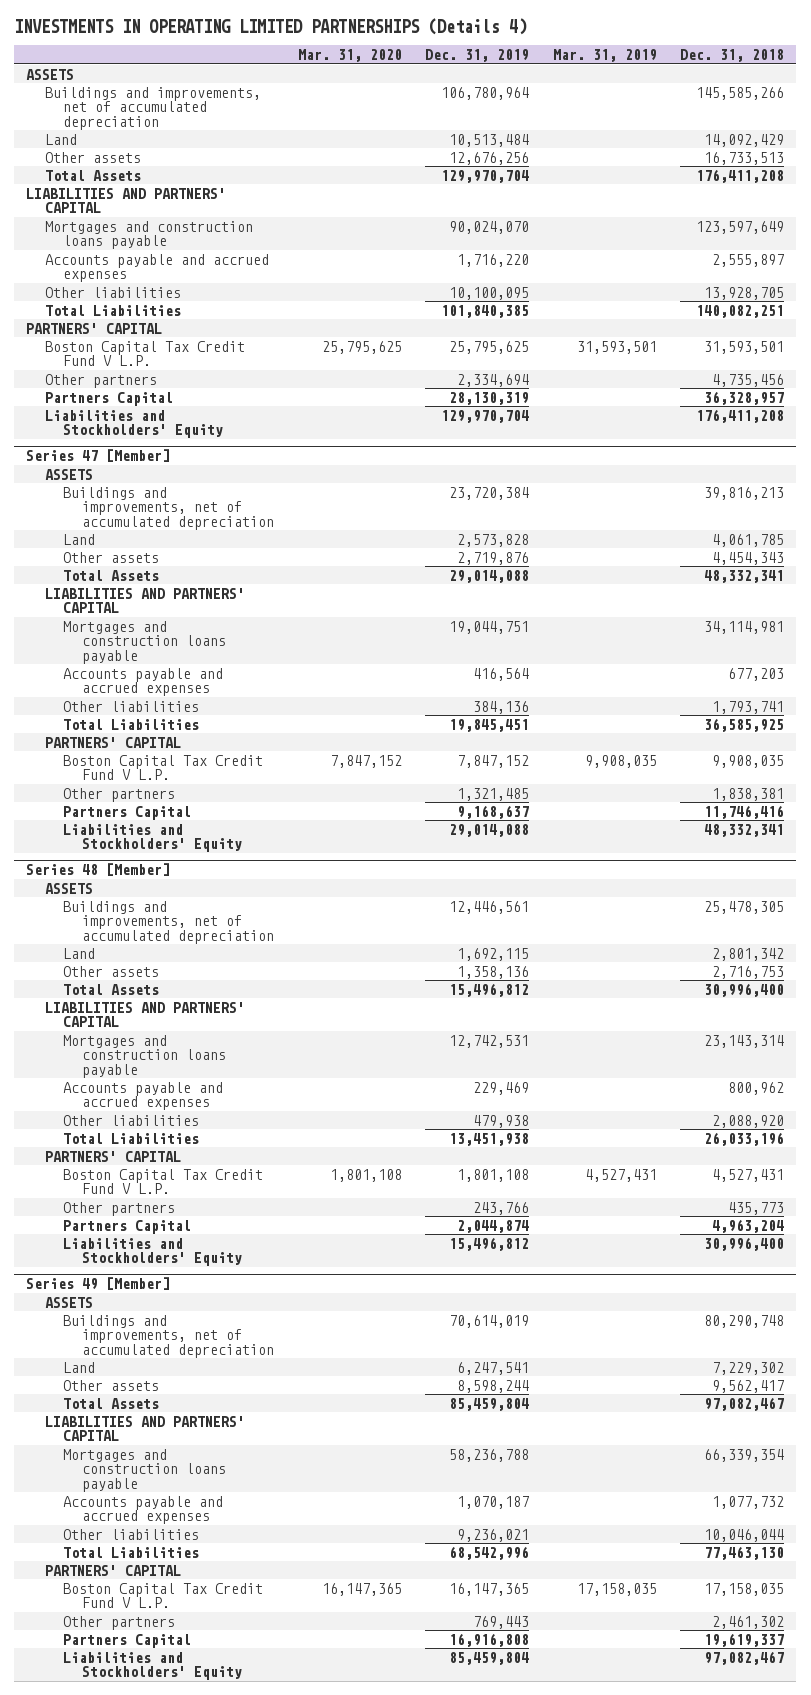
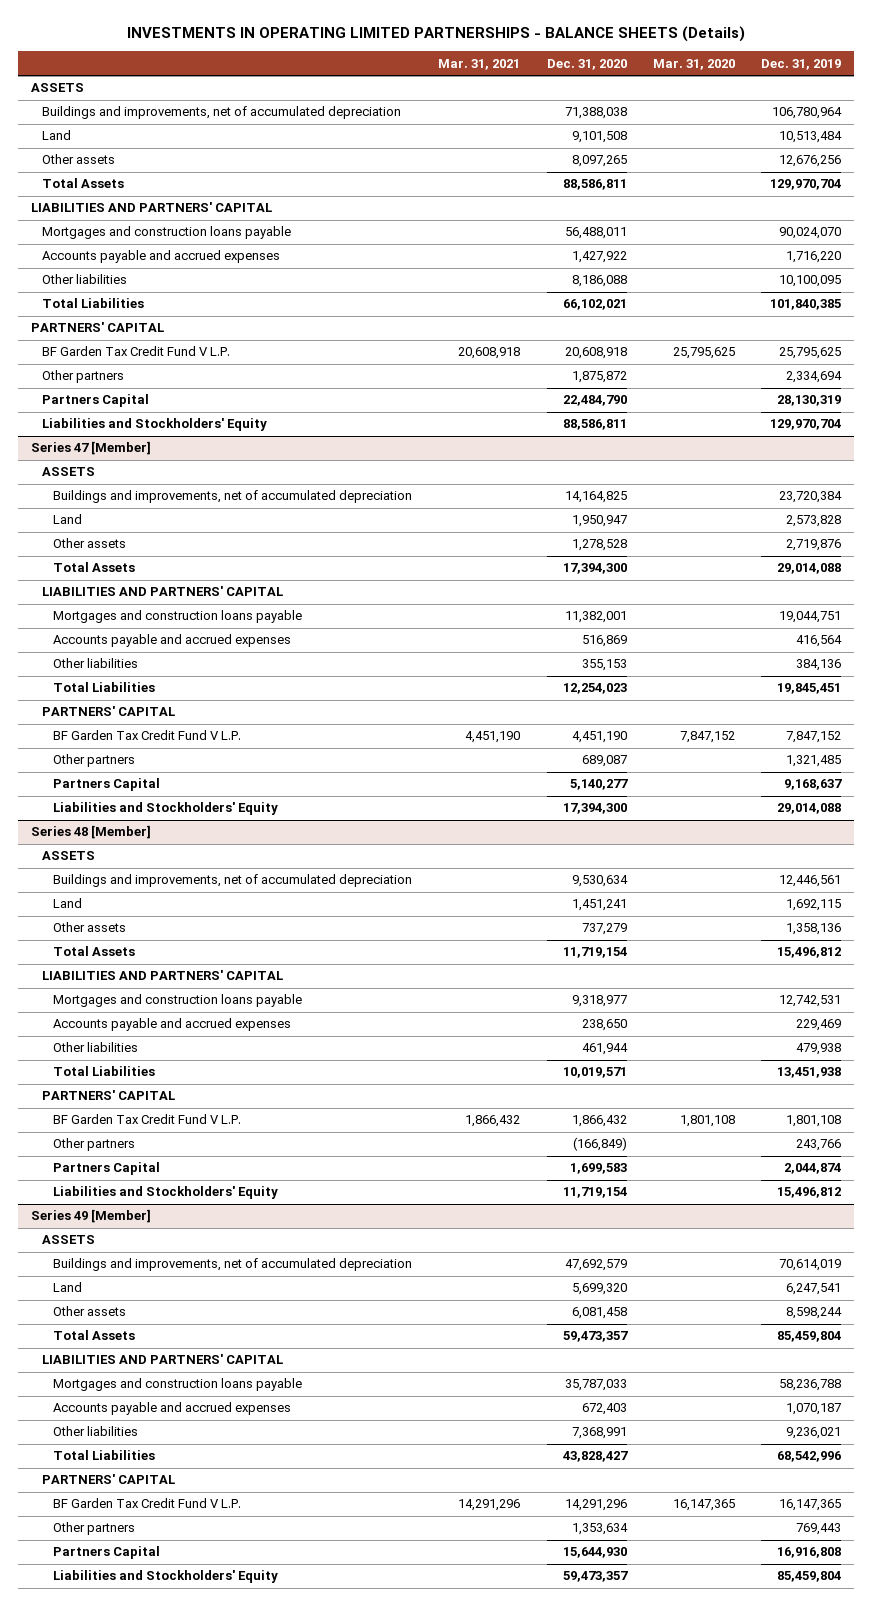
[14,18,528,36] INVESTMENTS IN OPERATING LIMITED PARTNERSHIPS (Details 4) -> [127,26,746,43] INVESTMENTS IN OPERATING LIMITED PARTNERSHIPS - BALANCE SHEETS (Details)
[552,49,657,63] Mar. 31, 2019 -> none
[680,49,785,63] Dec. 31, 2018 -> none
none -> [438,58,521,70] Mar. 31, 2021
none -> [546,58,627,70] Dec. 31, 2020
[44,340,245,367] Boston Capital Tax Credit Fund V L.P. -> [42,346,231,357] BF Garden Tax Credit Fund V L.P.
[63,754,264,781] Boston Capital Tax Credit Fund V L.P. -> [53,730,242,741] BF Garden Tax Credit Fund V L.P.
[63,1168,264,1195] Boston Capital Tax Credit Fund V L.P. -> [53,1114,242,1125] BF Garden Tax Credit Fund V L.P.
[63,1582,264,1609] Boston Capital Tax Credit Fund V L.P. -> [53,1498,242,1509] BF Garden Tax Credit Fund V L.P.

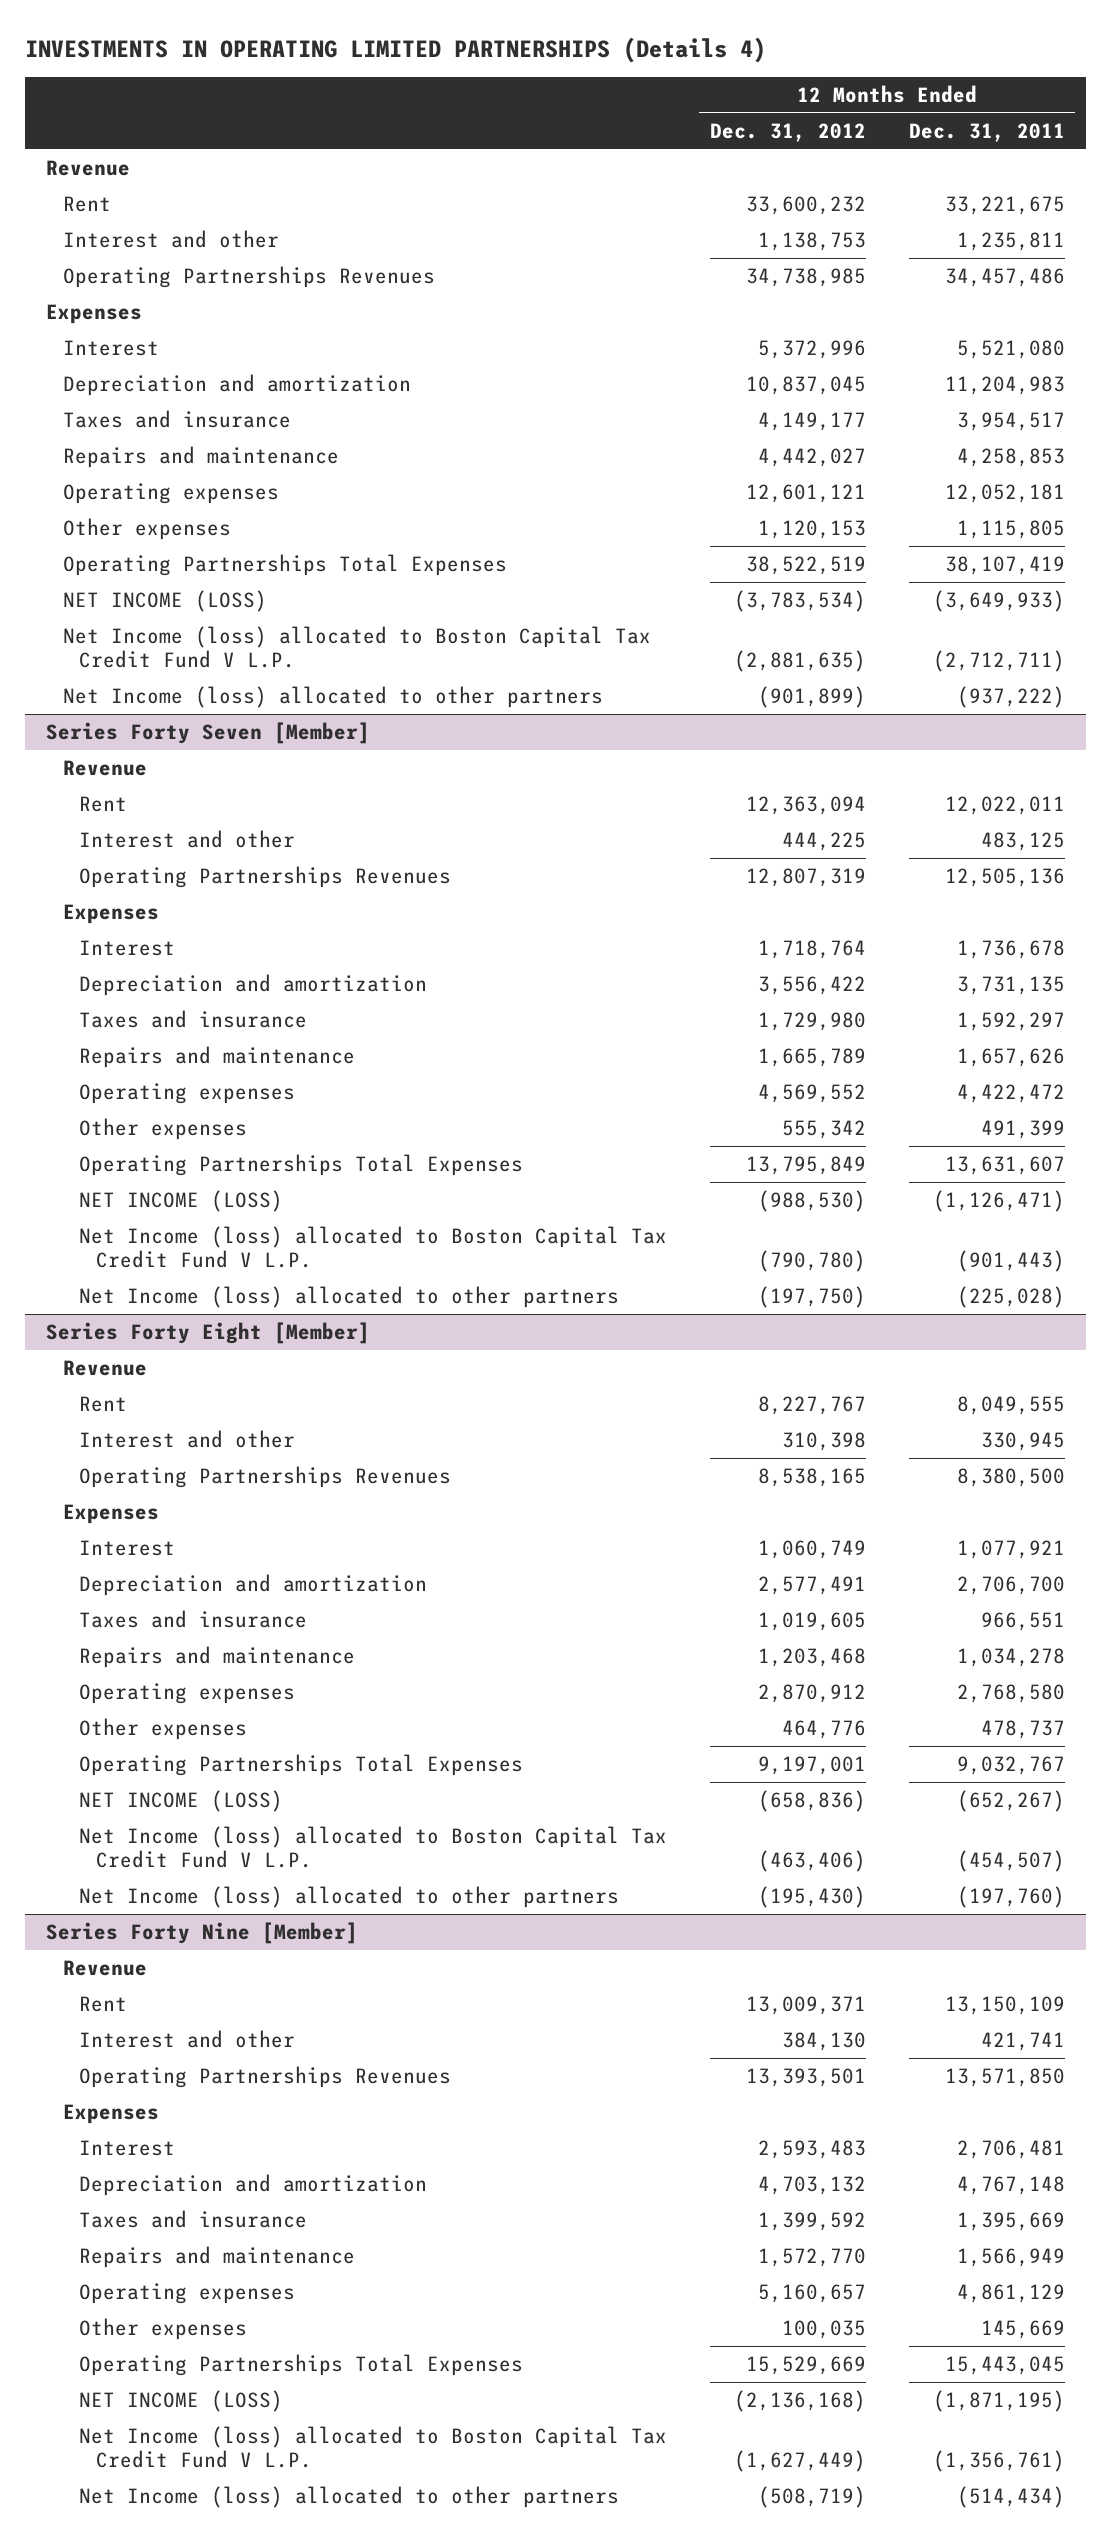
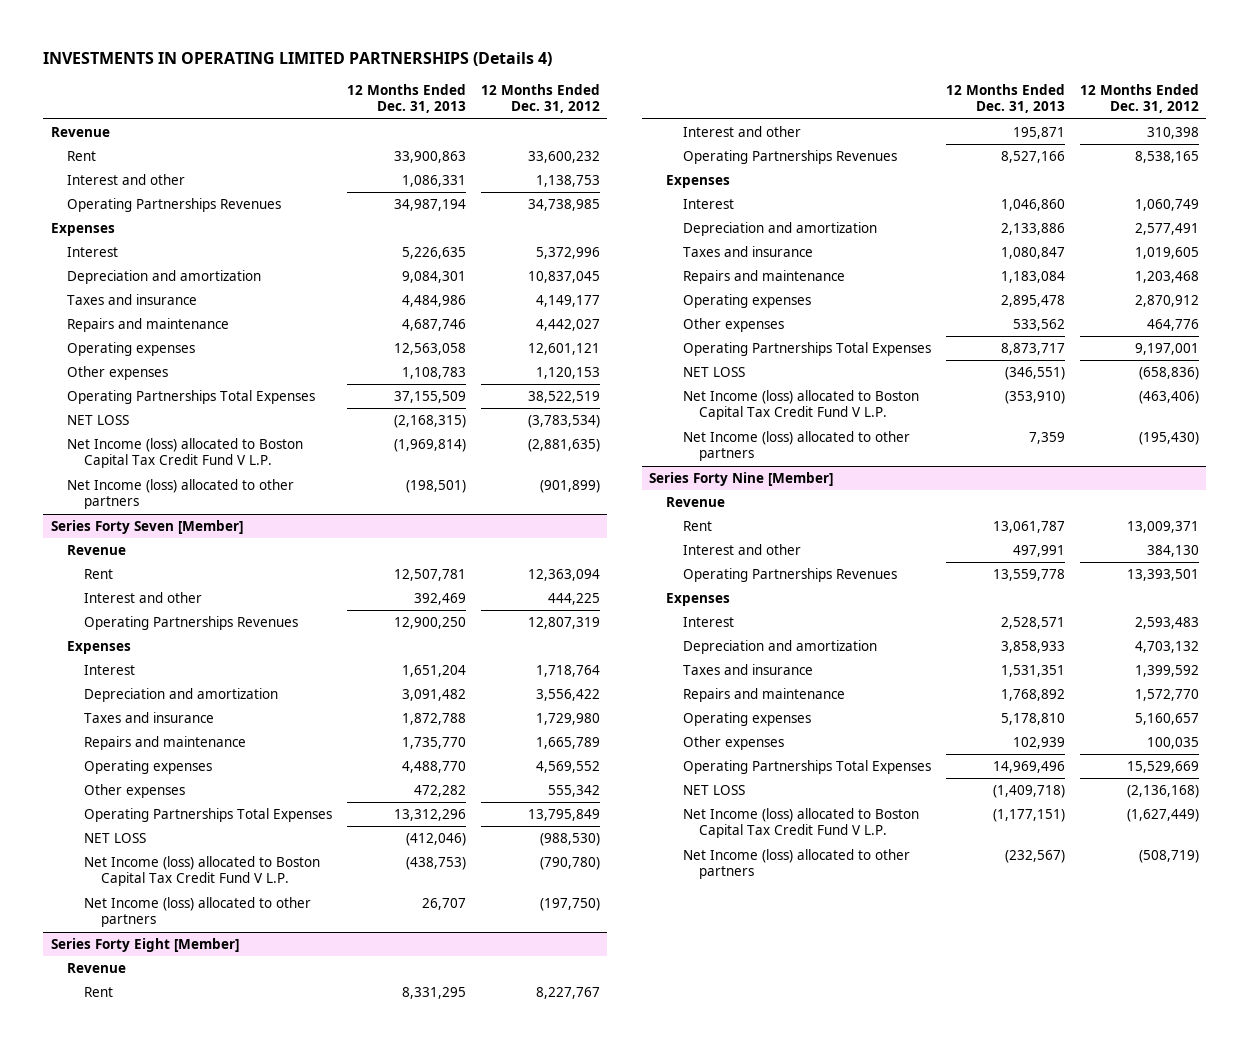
[908,122,1065,142] Dec. 31, 2011 -> none
none -> [346,84,466,114] 12 Months Ended Dec. 31, 2013
[62,589,267,612] NET INCOME (LOSS) -> [67,415,130,426] NET LOSS
[79,1189,284,1212] NET INCOME (LOSS) -> [84,833,147,844] NET LOSS
[79,1789,284,1812] NET INCOME (LOSS) -> [682,367,745,378] NET LOSS
[79,2389,284,2412] NET INCOME (LOSS) -> [682,785,745,796] NET LOSS

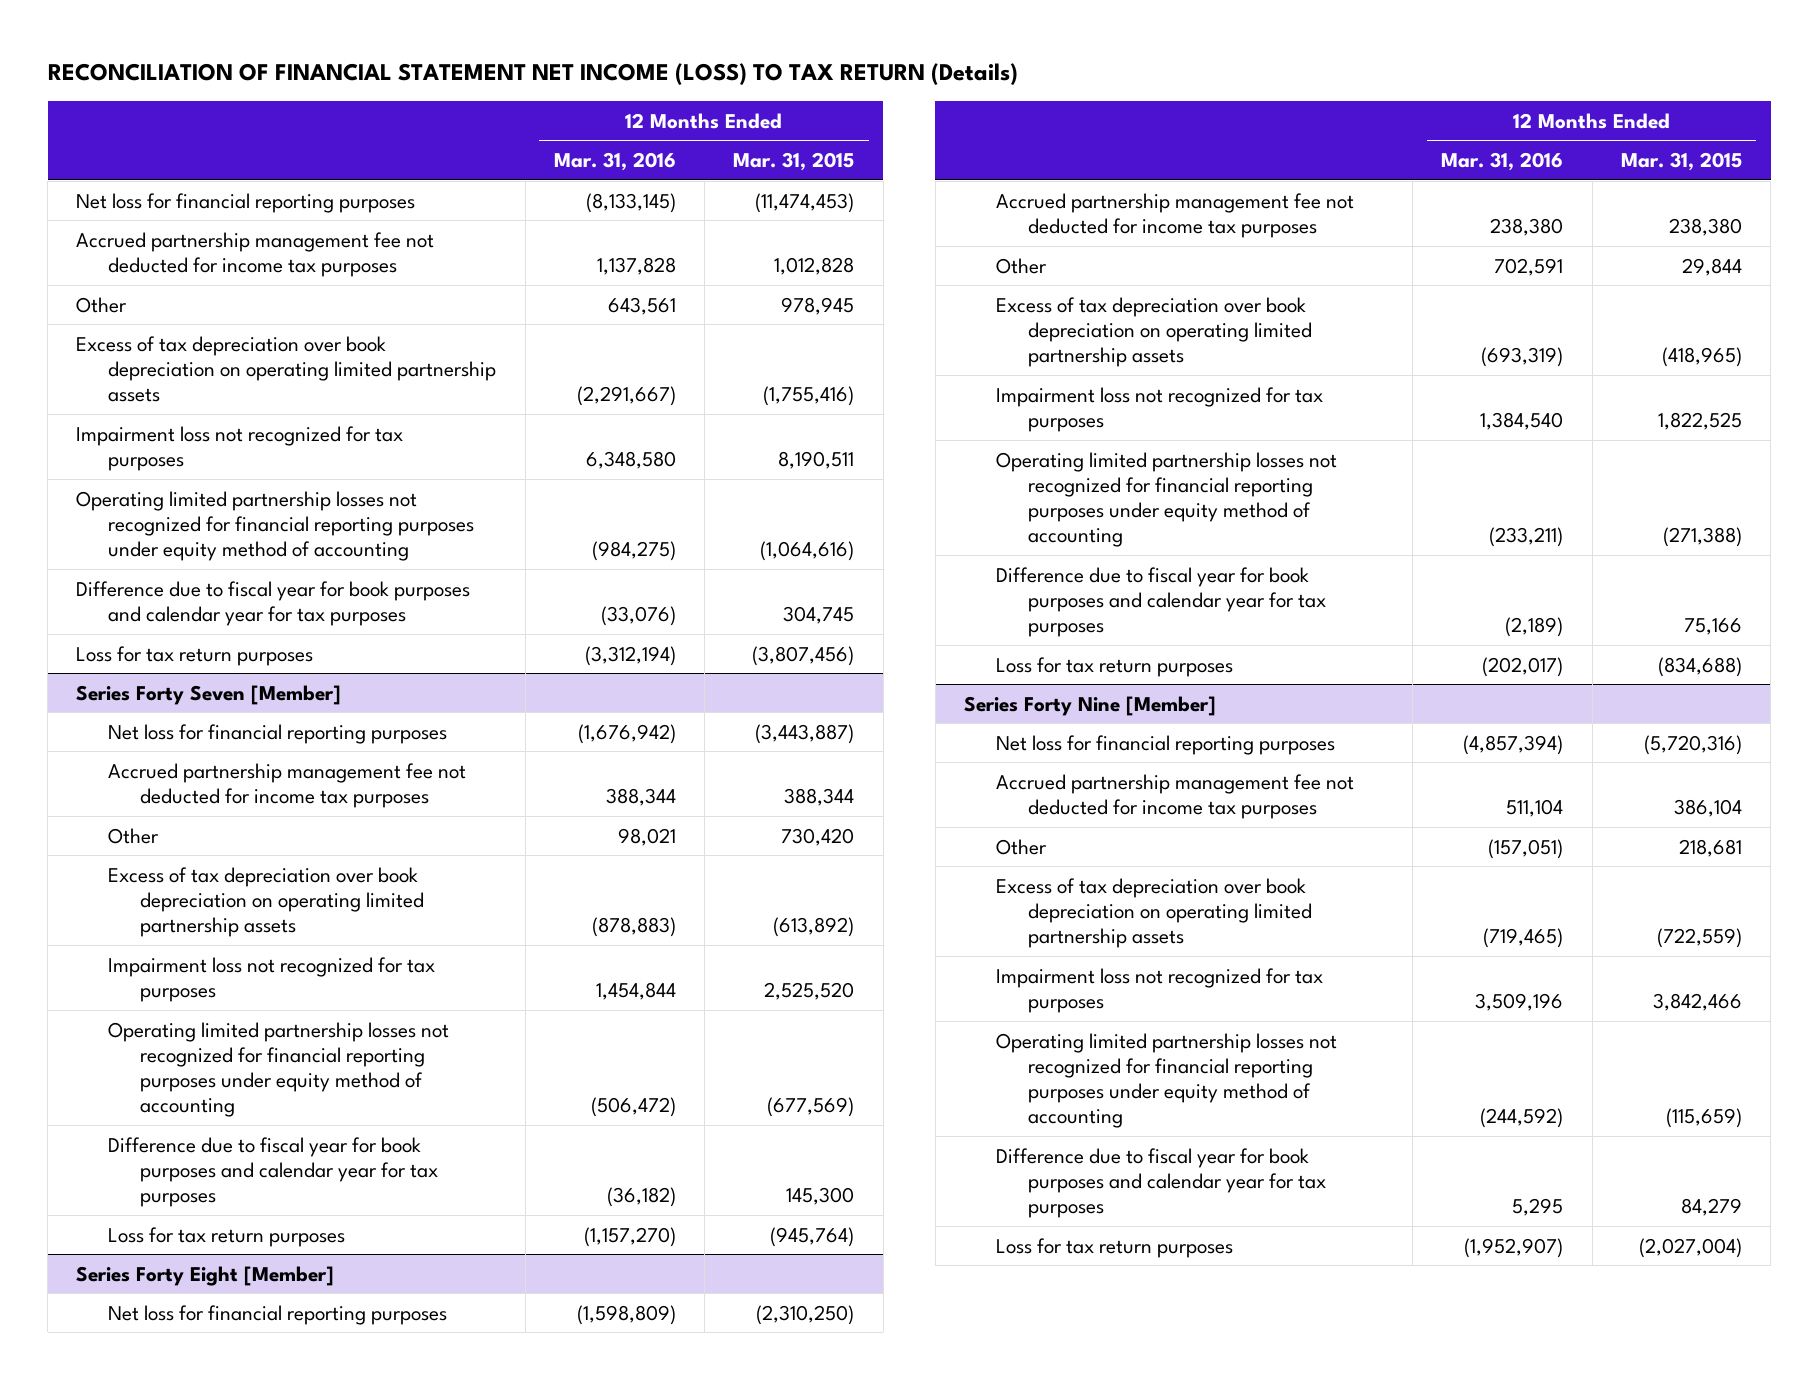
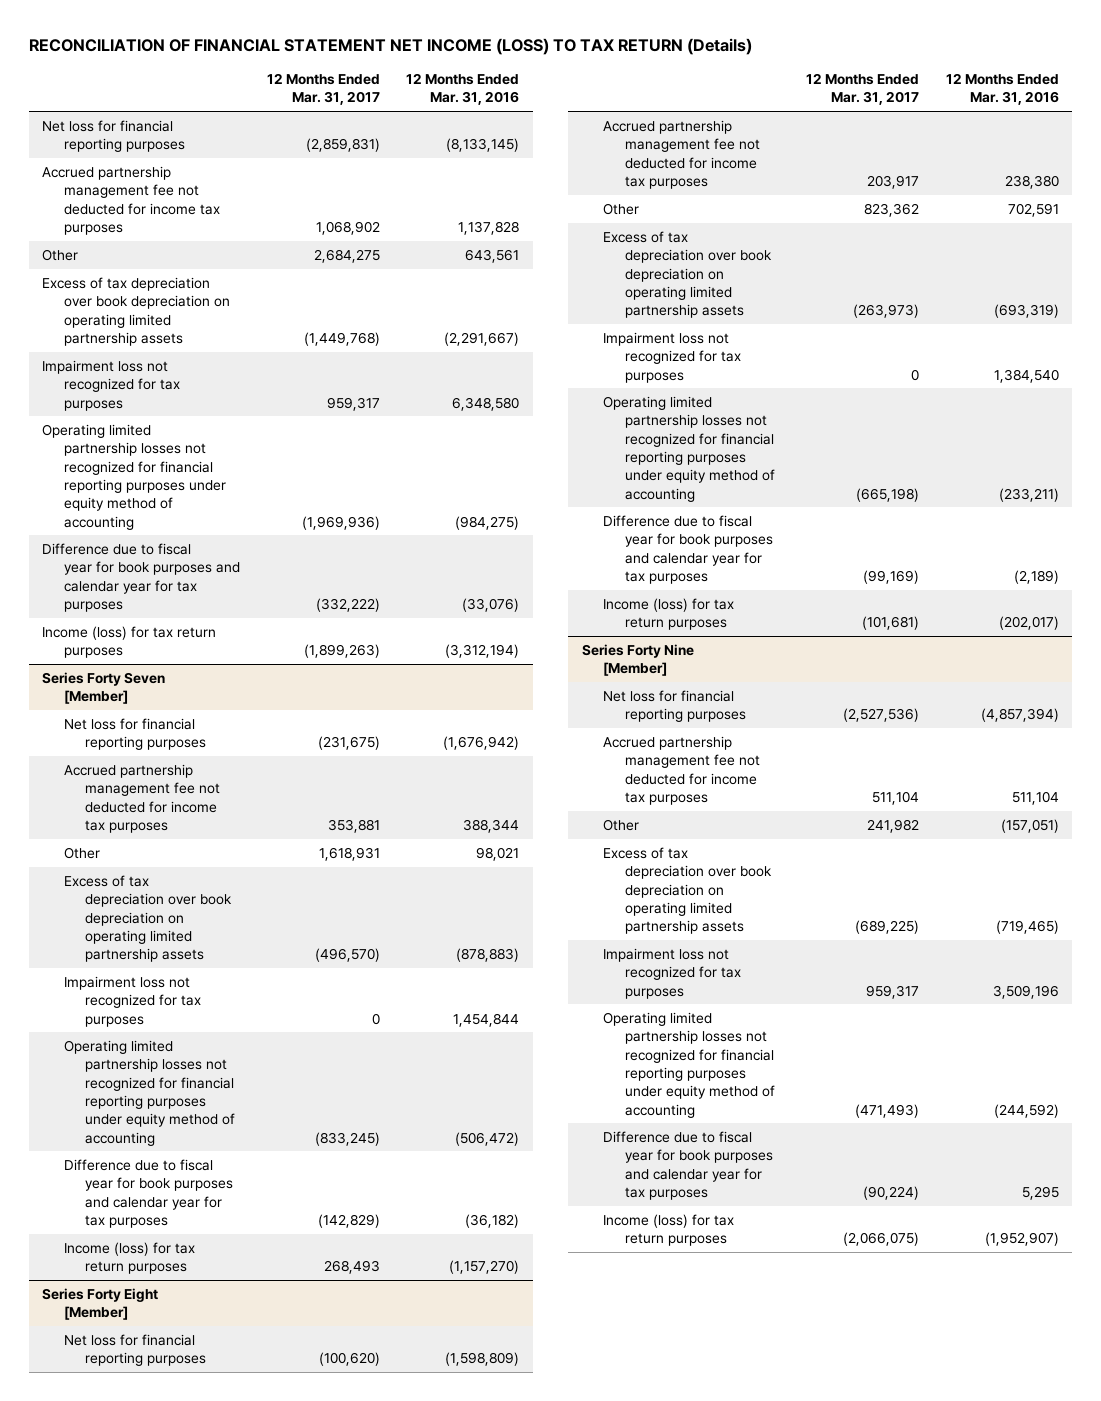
[733,152,855,172] Mar. 31, 2015 -> none
none -> [266,73,380,106] 12 Months Ended Mar. 31, 2017
[76,645,314,666] Loss for tax return purposes -> [42,625,217,659] Income (loss) for tax return purposes
[108,1226,346,1247] Loss for tax return purposes -> [63,1241,195,1275] Income (loss) for tax return purposes
[995,656,1233,677] Loss for tax return purposes -> [603,597,735,631] Income (loss) for tax return purposes
[995,1237,1233,1258] Loss for tax return purposes -> [603,1213,735,1247] Income (loss) for tax return purposes

